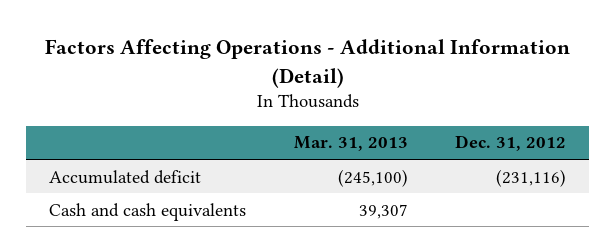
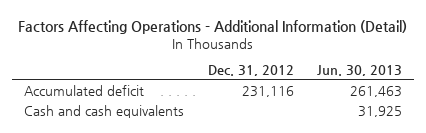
[293,136,408,152] Mar. 31, 2013 -> none
none -> [317,65,403,77] Jun. 30, 2013
[495,168,566,187] (231,116) -> [241,86,294,98] 231,116

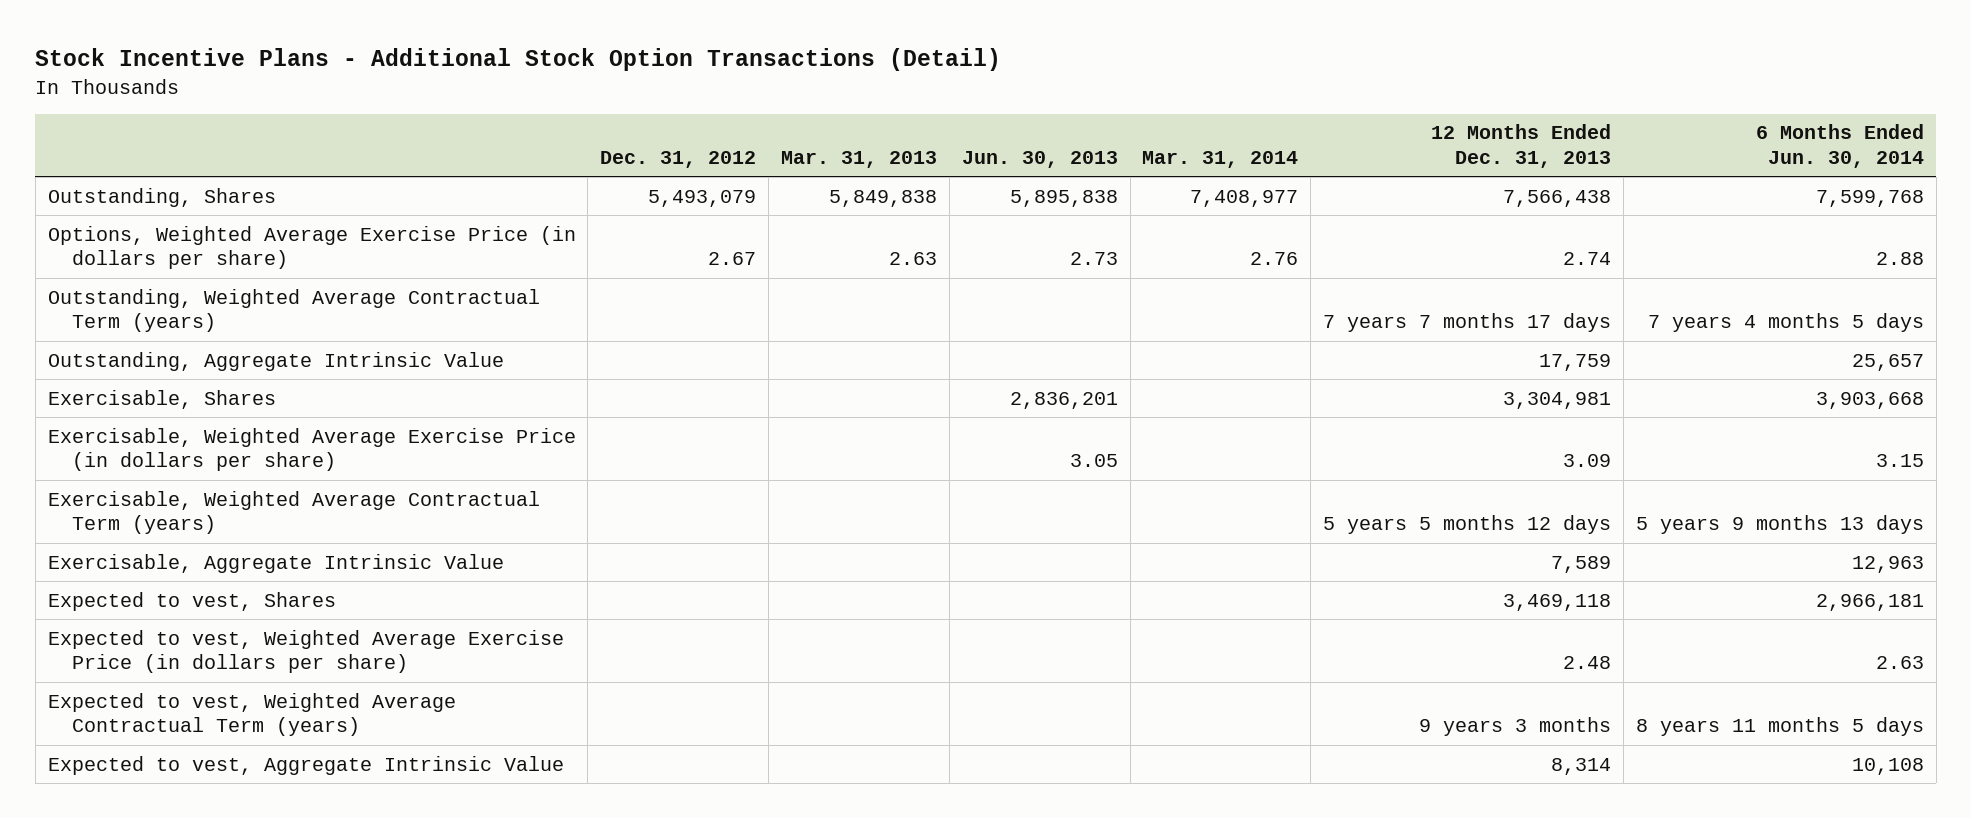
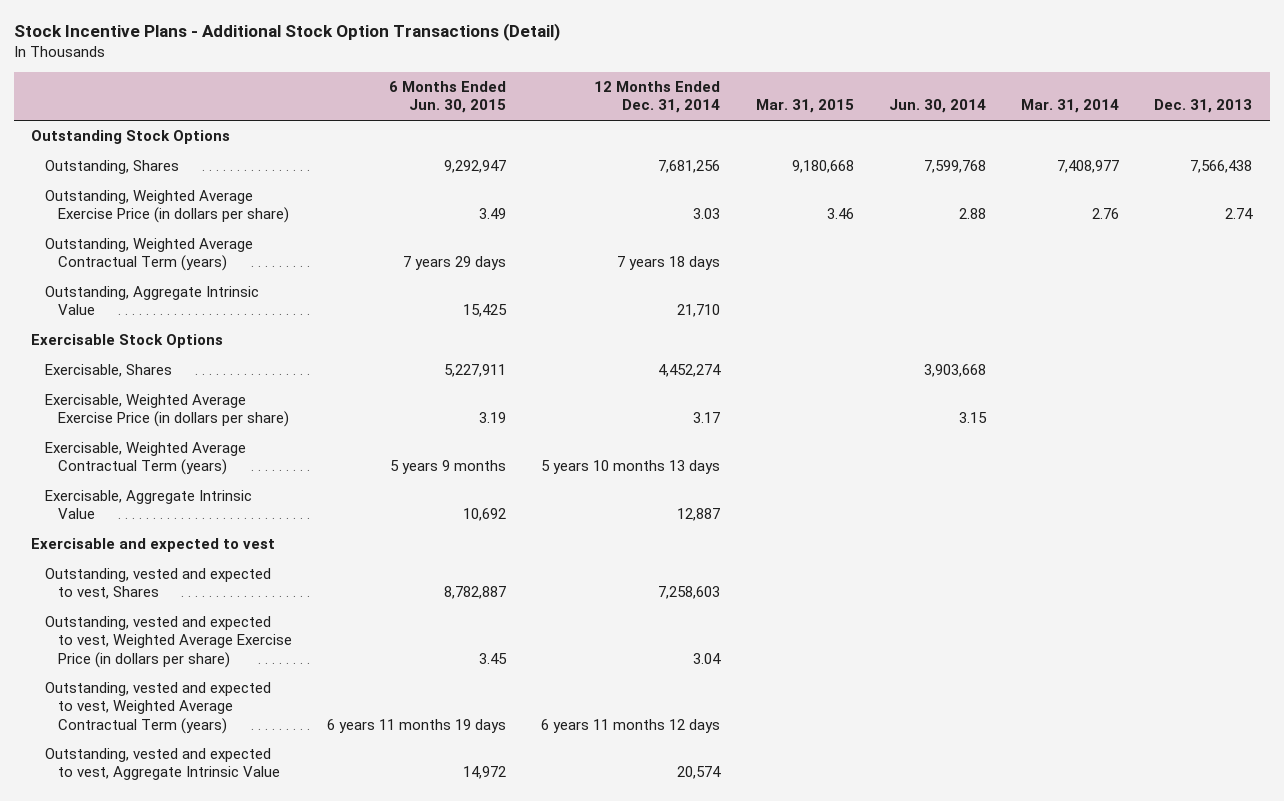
[600,151,757,169] Dec. 31, 2012 -> none
[781,151,938,169] Mar. 31, 2013 -> none
[961,151,1118,169] Jun. 30, 2013 -> none
[1431,124,1612,169] 12 Months Ended Dec. 31, 2013 -> none
[1755,124,1924,169] 6 Months Ended Jun. 30, 2014 -> none
none -> [389,81,507,114] 6 Months Ended Jun. 30, 2015
none -> [594,81,721,114] 12 Months Ended Dec. 31, 2014
none -> [755,99,854,114] Mar. 31, 2015
none -> [888,99,986,114] Jun. 30, 2014
none -> [1154,99,1253,114] Dec. 31, 2013
none -> [31,130,231,145] Outstanding Stock Options
[47,225,576,270] Options, Weighted Average Exercise Price (in dollars per share) -> [44,190,289,224] Outstanding, Weighted Average Exercise Price (in dollars per share)
none -> [31,334,224,349] Exercisable Stock Options
none -> [31,538,276,553] Exercisable and expected to vest
[47,591,336,611] Expected to vest, Shares -> [44,568,271,600] Outstanding, vested and expected to vest, Shares
[47,629,564,674] Expected to vest, Weighted Average Exercise Price (in dollars per share) -> [44,616,292,668] Outstanding, vested and expected to vest, Weighted Average Exercise Price (in dollars per share)
[47,692,456,737] Expected to vest, Weighted Average Contractual Term (years) -> [44,682,271,734] Outstanding, vested and expected to vest, Weighted Average Contractual Term (years)
[47,755,564,775] Expected to vest, Aggregate Intrinsic Value -> [44,748,280,781] Outstanding, vested and expected to vest, Aggregate Intrinsic Value

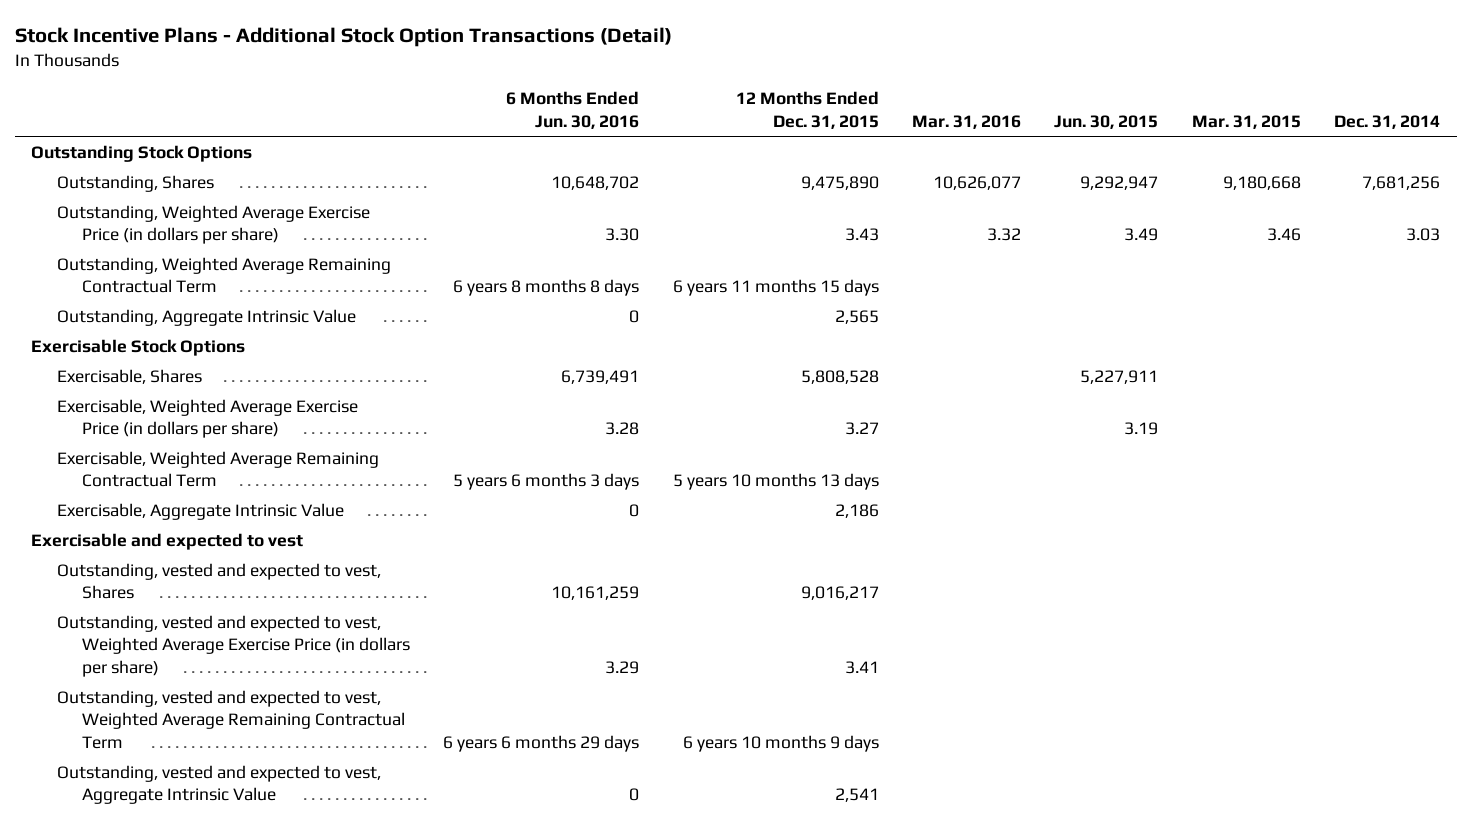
[389,81,507,114] 6 Months Ended Jun. 30, 2015 -> none
[594,81,721,114] 12 Months Ended Dec. 31, 2014 -> none
[888,99,986,114] Jun. 30, 2014 -> none
[1021,99,1120,114] Mar. 31, 2014 -> none
[1154,99,1253,114] Dec. 31, 2013 -> none
none -> [506,91,640,129] 6 Months Ended Jun. 30, 2016
none -> [735,91,879,129] 12 Months Ended Dec. 31, 2015
none -> [911,114,1021,129] Mar. 31, 2016
none -> [1054,114,1159,129] Jun. 30, 2015
none -> [1333,114,1440,129] Dec. 31, 2014
[44,238,253,272] Outstanding, Weighted Average Contractual Term (years) -> [56,256,391,294] Outstanding, Weighted Average Remaining Contractual Term
[44,442,246,476] Exercisable, Weighted Average Contractual Term (years) -> [56,450,379,488] Exercisable, Weighted Average Remaining Contractual Term
[44,682,271,734] Outstanding, vested and expected to vest, Weighted Average Contractual Term (years) -> [56,689,406,749] Outstanding, vested and expected to vest, Weighted Average Remaining Contractual Term

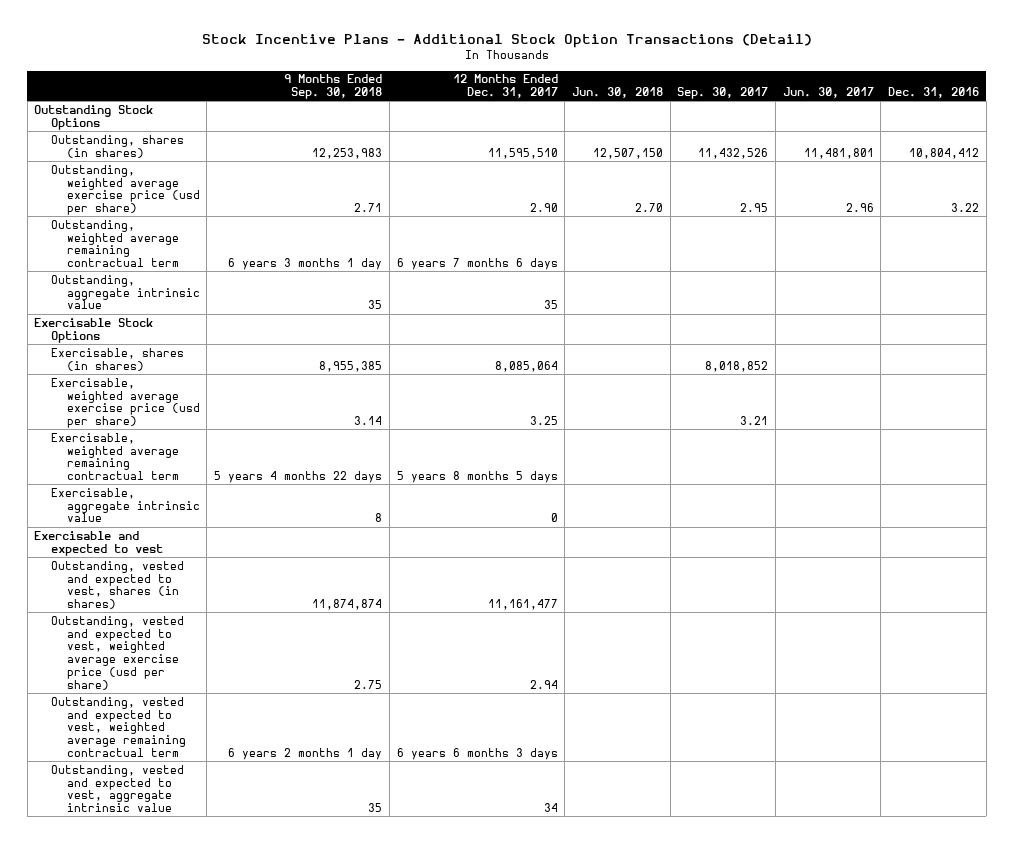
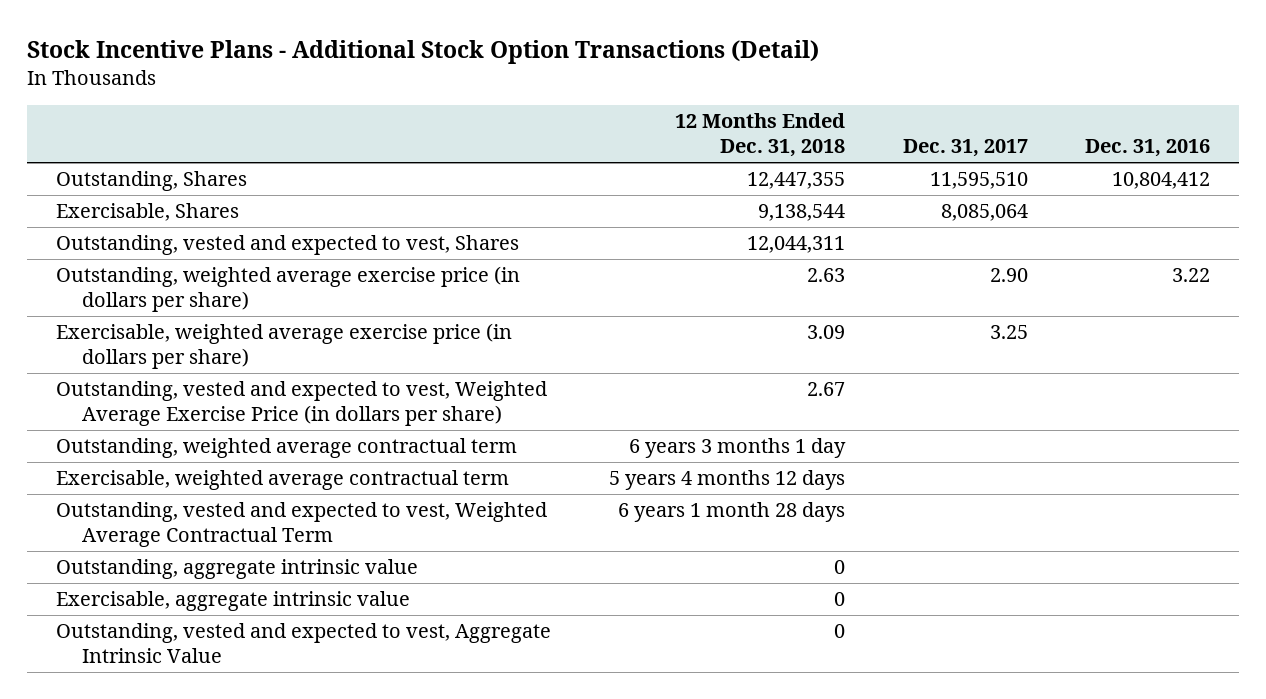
[284,74,383,100] 9 Months Ended Sep. 30, 2018 -> none
[452,74,558,99] 12 Months Ended Dec. 31, 2017 -> none
[571,87,663,99] Jun. 30, 2018 -> none
[677,87,769,100] Sep. 30, 2017 -> none
[782,87,874,99] Jun. 30, 2017 -> none
none -> [674,113,845,158] 12 Months Ended Dec. 31, 2018
none -> [902,139,1028,158] Dec. 31, 2017
[34,104,154,130] Outstanding Stock Options -> none
[50,134,184,158] Outstanding, shares (in shares) -> [55,171,247,192] Outstanding, Shares
none -> [55,203,239,222] Exercisable, Shares
none -> [55,235,519,256] Outstanding, vested and expected to vest, Shares
[50,164,200,216] Outstanding, weighted average exercise price (usd per share) -> [55,266,520,313] Outstanding, weighted average exercise price (in dollars per share)
none -> [55,323,512,370] Exercisable, weighted average exercise price (in dollars per share)
none -> [55,381,547,427] Outstanding, vested and expected to vest, Weighted Average Exercise Price (in dollars per share)
[50,219,179,268] Outstanding, weighted average remaining contractual term -> [55,438,517,459] Outstanding, weighted average contractual term
none -> [55,470,509,491] Exercisable, weighted average contractual term
none -> [55,502,547,548] Outstanding, vested and expected to vest, Weighted Average Contractual Term
[34,317,154,343] Exercisable Stock Options -> none
[50,347,184,371] Exercisable, shares (in shares) -> none
[50,377,200,429] Exercisable, weighted average exercise price (usd per share) -> none
[50,432,179,481] Exercisable, weighted average remaining contractual term -> none
[34,530,163,556] Exercisable and expected to vest -> none
[50,560,184,610] Outstanding, vested and expected to vest, shares (in shares) -> none
[50,615,184,690] Outstanding, vested and expected to vest, weighted average exercise price (usd per share) -> none
[50,696,186,757] Outstanding, vested and expected to vest, weighted average remaining contractual term -> none
[50,764,184,813] Outstanding, vested and expected to vest, aggregate intrinsic value -> [55,623,551,664] Outstanding, vested and expected to vest, Aggregate Intrinsic Value

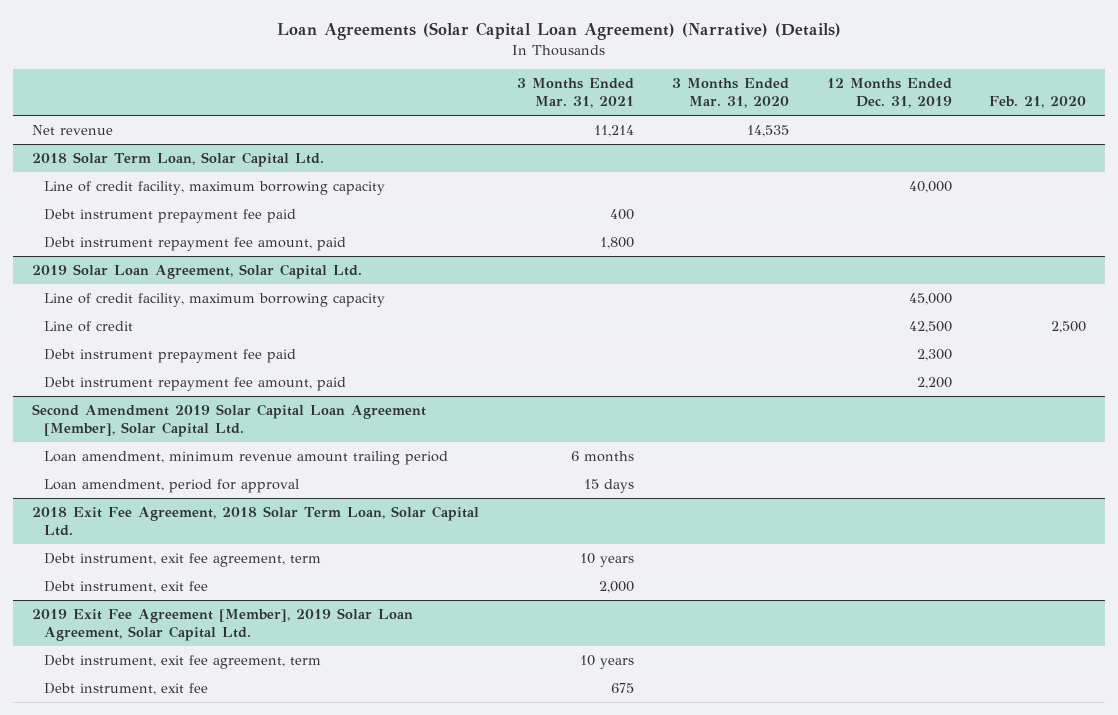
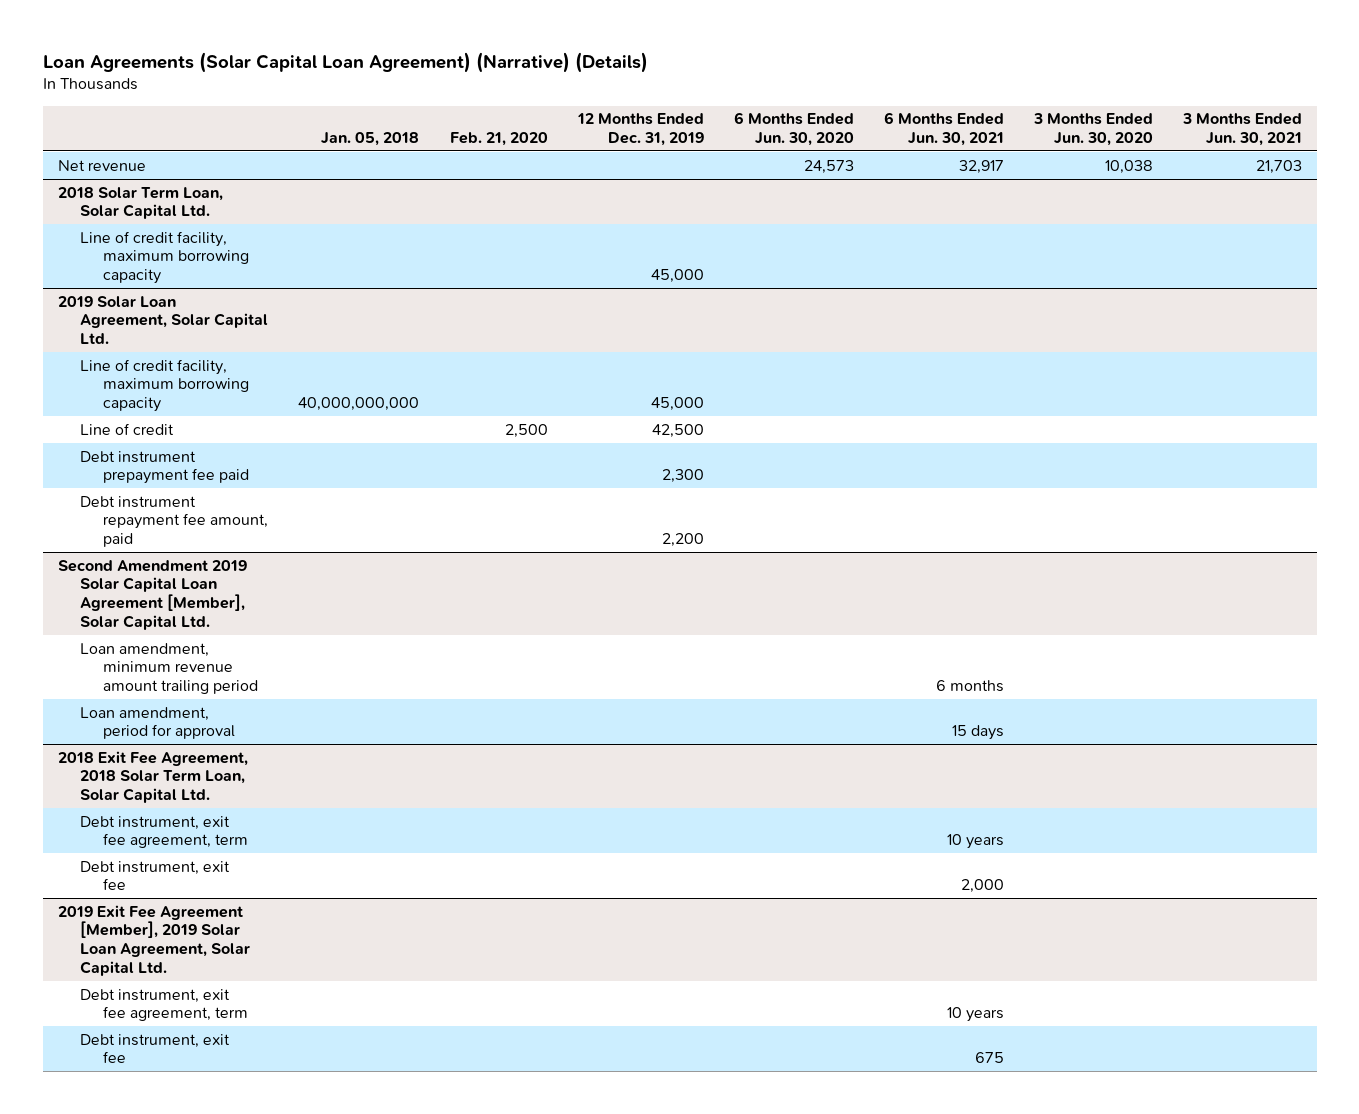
[516,78,634,108] 3 Months Ended Mar. 31, 2021 -> none
[671,78,789,108] 3 Months Ended Mar. 31, 2020 -> none
none -> [321,132,420,147] Jan. 05, 2018
none -> [733,112,854,147] 6 Months Ended Jun. 30, 2020
none -> [883,112,1004,147] 6 Months Ended Jun. 30, 2021
none -> [1032,113,1153,147] 3 Months Ended Jun. 30, 2020
none -> [1181,113,1302,147] 3 Months Ended Jun. 30, 2021
[44,209,297,224] Debt instrument prepayment fee paid -> none
[44,237,347,252] Debt instrument repayment fee amount, paid -> none
[908,181,952,194] 40,000 -> [650,269,704,284] 45,000

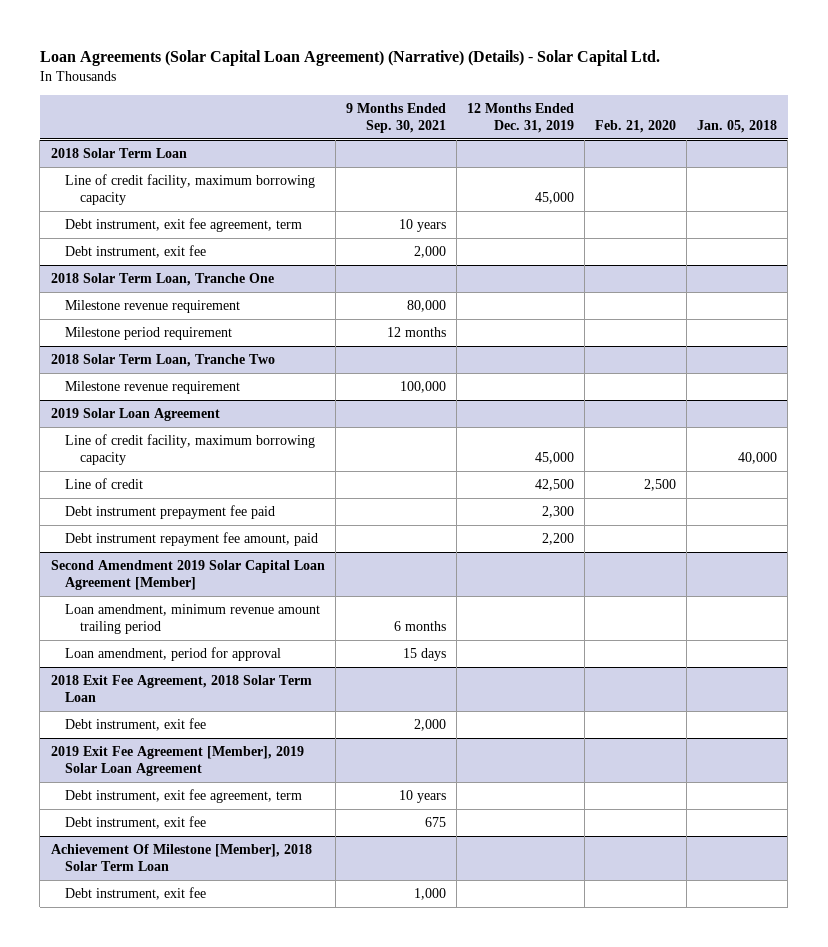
[42,51,648,73] Loan Agreements (Solar Capital Loan Agreement) (Narrative) (Details) -> [39,49,660,66] Loan Agreements (Solar Capital Loan Agreement) (Narrative) (Details) - Solar Capital Ltd.
[733,112,854,147] 6 Months Ended Jun. 30, 2020 -> none
[883,112,1004,147] 6 Months Ended Jun. 30, 2021 -> none
[1032,113,1153,147] 3 Months Ended Jun. 30, 2020 -> none
[1181,113,1302,147] 3 Months Ended Jun. 30, 2021 -> none
none -> [345,102,446,133] 9 Months Ended Sep. 30, 2021
[57,159,146,171] Net revenue -> none
[57,186,223,220] 2018 Solar Term Loan, Solar Capital Ltd. -> [50,148,187,159] 2018 Solar Term Loan
none -> [65,218,303,233] Debt instrument, exit fee agreement, term
none -> [65,245,207,259] Debt instrument, exit fee
none -> [50,273,274,287] 2018 Solar Term Loan, Tranche One
none -> [65,300,241,314] Milestone revenue requirement
none -> [65,327,233,341] Milestone period requirement
none -> [50,354,275,368] 2018 Solar Term Loan, Tranche Two
none -> [65,381,241,395] Milestone revenue requirement
[57,295,269,345] 2019 Solar Loan Agreement, Solar Capital Ltd. -> [50,408,220,422] 2019 Solar Loan Agreement
[298,397,420,412] 40,000,000,000 -> [738,452,778,465] 40,000
[57,559,247,630] Second Amendment 2019 Solar Capital Loan Agreement [Member], Solar Capital Ltd. -> [50,560,325,591] Second Amendment 2019 Solar Capital Loan Agreement [Member]
[80,815,249,849] Debt instrument, exit fee agreement, term -> none
[57,750,248,804] 2018 Exit Fee Agreement, 2018 Solar Term Loan, Solar Capital Ltd. -> [50,675,312,703] 2018 Exit Fee Agreement, 2018 Solar Term Loan
[57,904,251,976] 2019 Exit Fee Agreement [Member], 2019 Solar Loan Agreement, Solar Capital Ltd. -> [50,746,304,777] 2019 Exit Fee Agreement [Member], 2019 Solar Loan Agreement
none -> [50,844,312,872] Achievement Of Milestone [Member], 2018 Solar Term Loan
none -> [65,887,207,901] Debt instrument, exit fee

